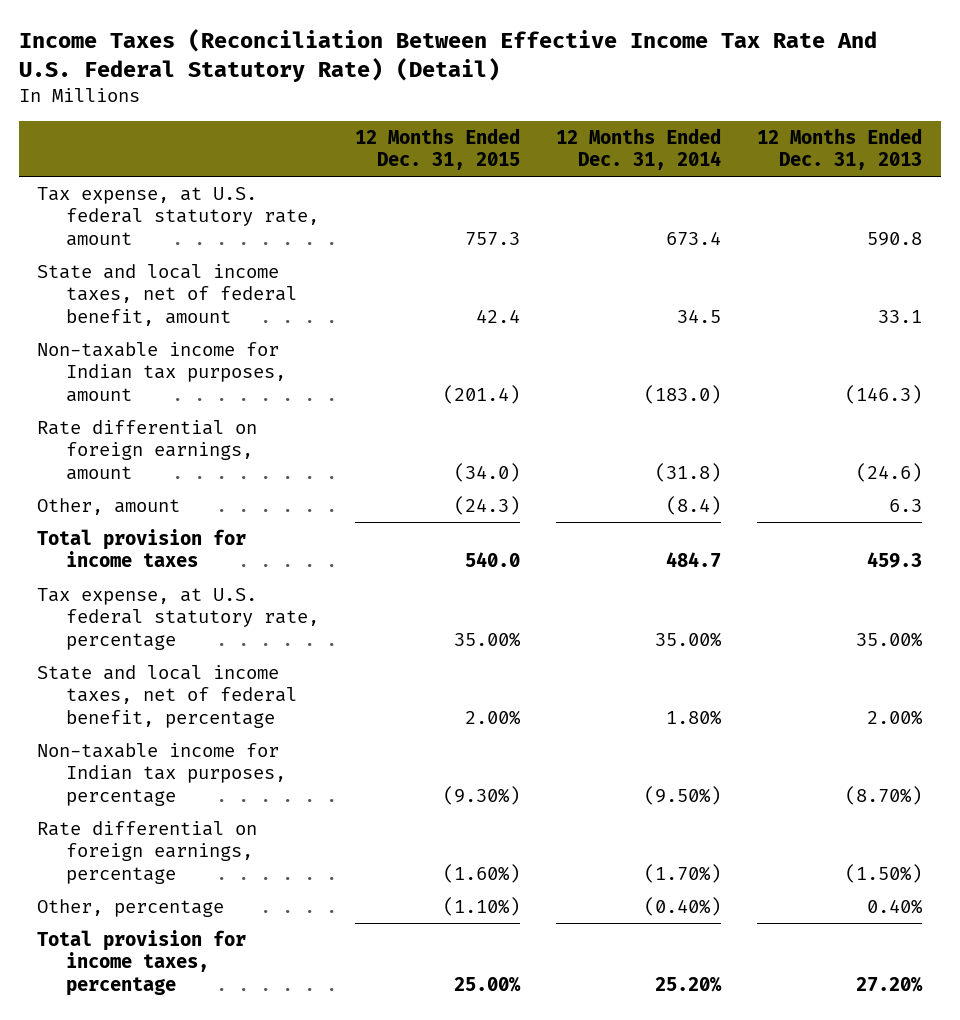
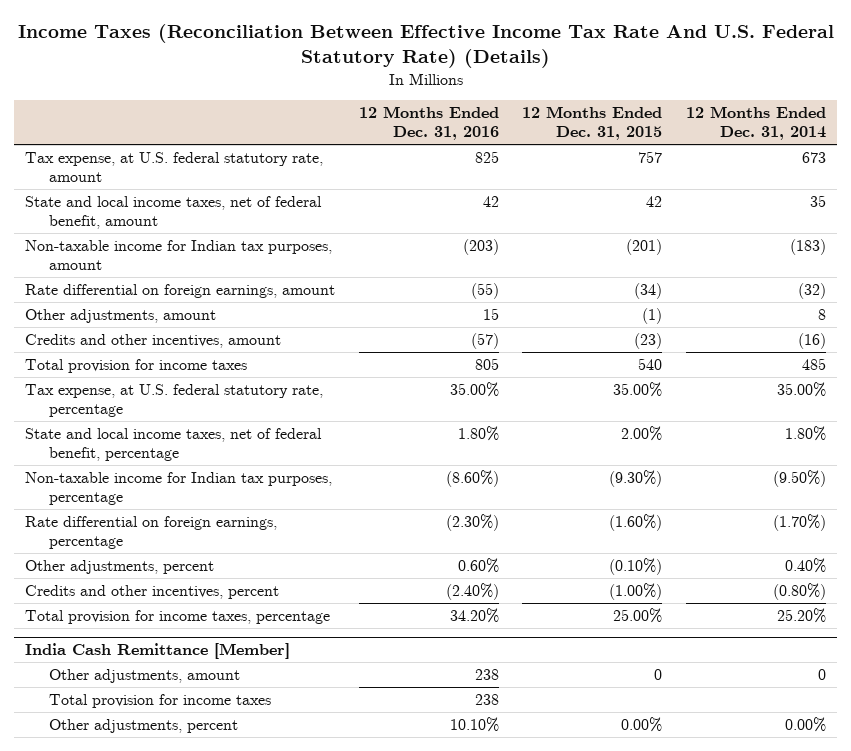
[19,29,878,83] Income Taxes (Reconciliation Between Effective Income Tax Rate And U.S. Federal Statutory Rate) (Detail) -> [17,24,834,69] Income Taxes (Reconciliation Between Effective Income Tax Rate And U.S. Federal Statutory Rate) (Details)
[757,127,923,171] 12 Months Ended Dec. 31, 2013 -> none
none -> [358,106,499,141] 12 Months Ended Dec. 31, 2016
[464,231,520,245] 757.3 -> [638,150,663,163] 757
[666,230,722,245] 673.4 -> [801,151,826,163] 673
[475,308,520,323] 42.4 -> [646,195,663,207] 42
[677,308,722,323] 34.5 -> [809,194,826,207] 35
[442,384,520,404] (201.4) -> [626,238,663,255] (201)
[644,384,722,404] (183.0) -> [789,238,826,255] (183)
[453,462,520,482] (34.0) -> [634,282,663,299] (34)
[655,462,722,482] (31.8) -> [797,282,826,299] (32)
[37,498,181,516] Other, amount -> [25,308,217,323] Other adjustments, amount
[453,496,520,516] (24.3) -> [642,307,663,324] (1)
[666,496,722,516] (8.4) -> [817,308,826,320] 8
none -> [25,333,282,348] Credits and other incentives, amount
[464,552,520,568] 540.0 -> [638,357,663,370] 540
[666,552,722,569] 484.7 -> [801,357,826,370] 485
[37,899,225,918] Other, percentage -> [25,559,215,574] Other adjustments, percent
[442,897,520,917] (1.10%) -> [609,557,663,575] (0.10%)
[644,897,722,917] (0.40%) -> [784,557,826,573] 0.40%
none -> [25,584,280,599] Credits and other incentives, percent
none -> [25,643,291,660] India Cash Remittance [Member]
none -> [49,668,241,683] Other adjustments, amount
none -> [49,693,272,708] Total provision for income taxes
none -> [49,718,239,733] Other adjustments, percent

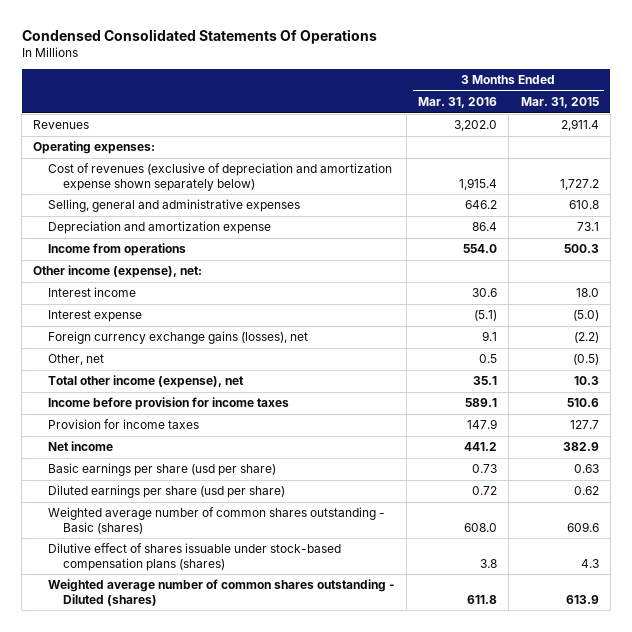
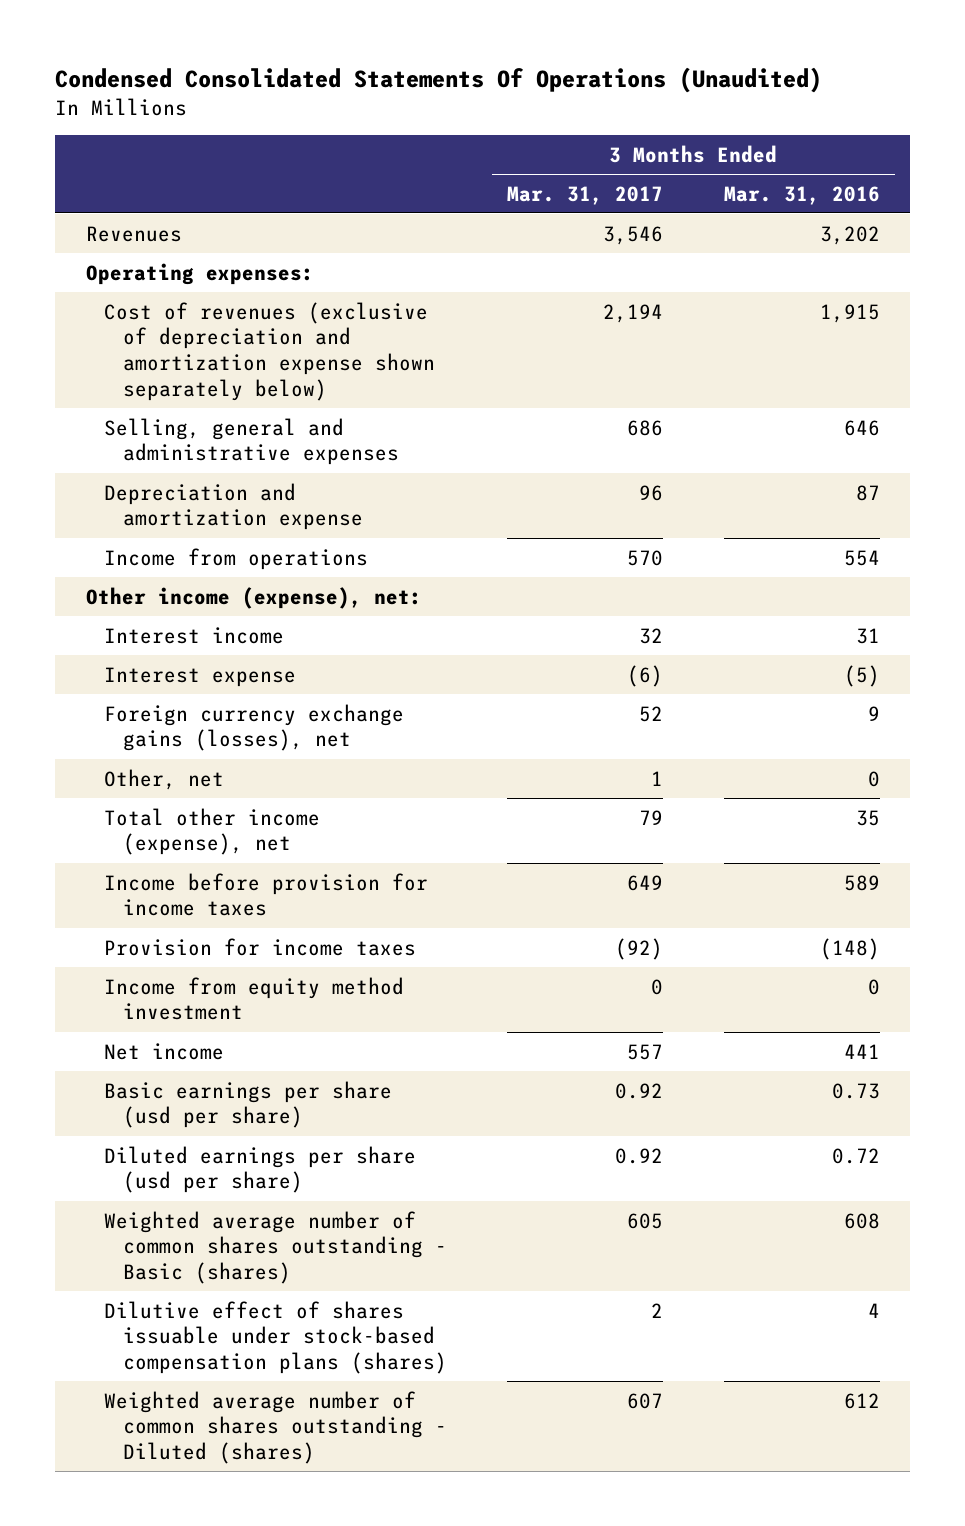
[21,28,377,44] Condensed Consolidated Statements Of Operations -> [55,67,823,94] Condensed Consolidated Statements Of Operations (Unaudited)
[520,97,599,109] Mar. 31, 2015 -> none
none -> [507,185,664,205] Mar. 31, 2017
[454,120,498,132] 3,202.0 -> [819,225,880,245] 3,202
[459,178,498,191] 1,915.4 -> [819,303,880,323] 1,915
[465,200,498,210] 646.2 -> [843,419,880,436] 646
[472,222,498,232] 86.4 -> [855,484,880,501] 87
[463,244,498,254] 554.0 -> [843,549,880,566] 554
[472,288,498,298] 30.6 -> [855,627,880,644] 31
[474,310,498,322] (5.1) -> [843,664,880,687] (5)
[482,331,498,342] 9.1 -> [867,705,880,721] 9
[479,354,498,364] 0.5 -> [867,770,880,787] 0
[473,376,498,386] 35.1 -> [855,809,880,826] 35
[465,398,498,408] 589.1 -> [843,874,880,891] 589
[467,419,498,430] 147.9 -> [819,937,880,960] (148)
none -> [104,976,405,1021] Income from equity method investment
[464,442,498,452] 441.2 -> [843,1043,880,1059] 441
[464,523,498,533] 608.0 -> [843,1212,880,1229] 608
[480,559,498,569] 3.8 -> [867,1302,880,1318] 4
[467,595,498,605] 611.8 -> [843,1392,880,1409] 612

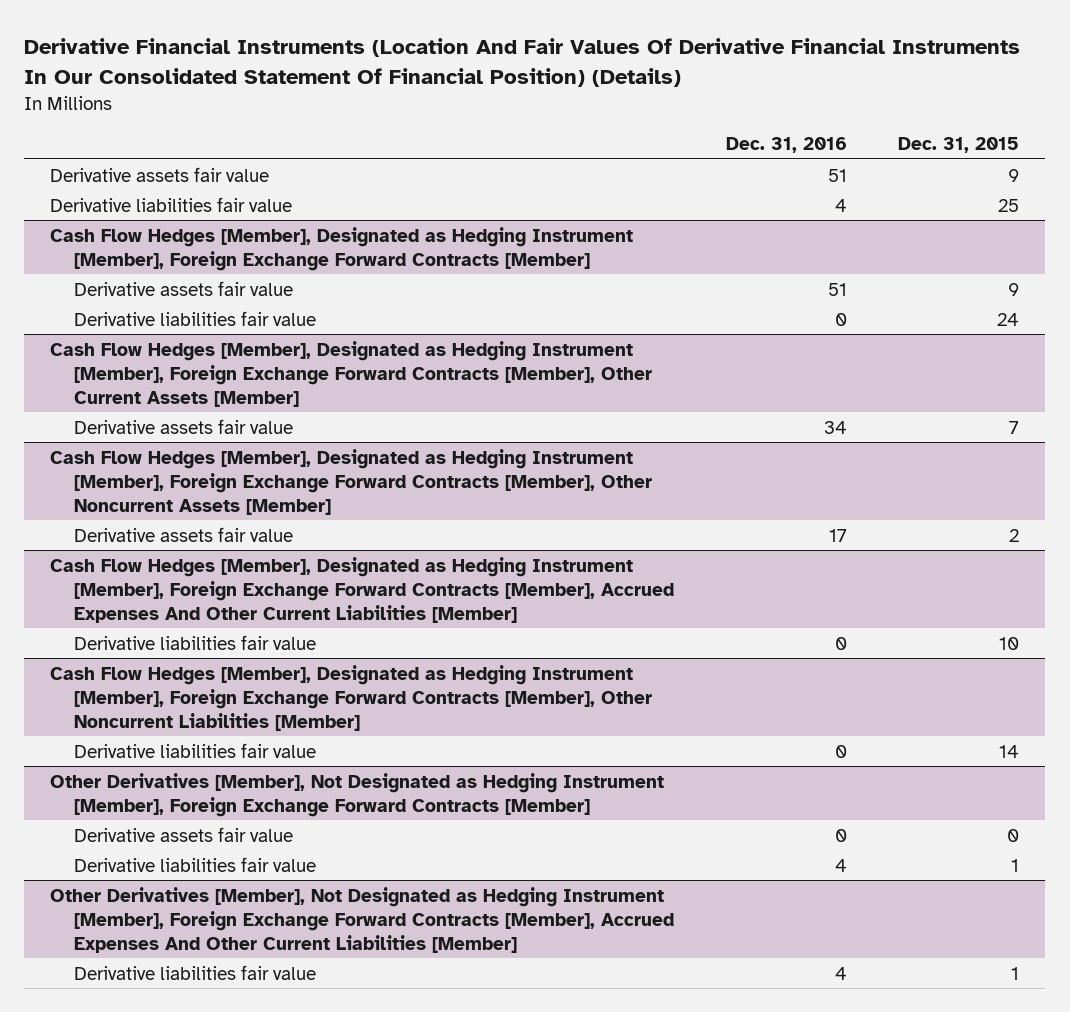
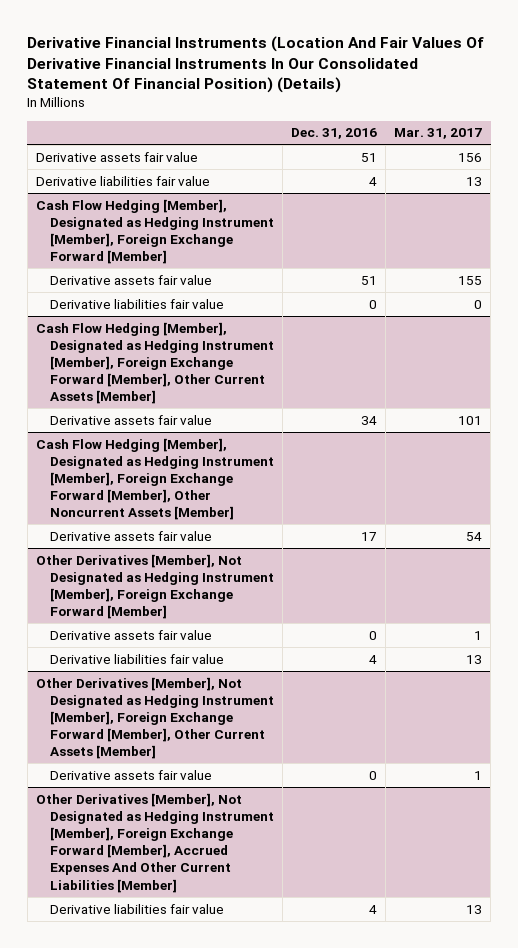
[898,137,1020,154] Dec. 31, 2015 -> none
none -> [394,128,483,140] Mar. 31, 2017
[50,226,634,271] Cash Flow Hedges [Member], Designated as Hedging Instrument [Member], Foreign Exchange Forward Contracts [Member] -> [35,198,274,265] Cash Flow Hedging [Member], Designated as Hedging Instrument [Member], Foreign Exchange Forward [Member]
[50,340,652,407] Cash Flow Hedges [Member], Designated as Hedging Instrument [Member], Foreign Exchange Forward Contracts [Member], Other Current Assets [Member] -> [35,321,274,405] Cash Flow Hedging [Member], Designated as Hedging Instrument [Member], Foreign Exchange Forward [Member], Other Current Assets [Member]
[50,448,652,515] Cash Flow Hedges [Member], Designated as Hedging Instrument [Member], Foreign Exchange Forward Contracts [Member], Other Noncurrent Assets [Member] -> [35,437,274,521] Cash Flow Hedging [Member], Designated as Hedging Instrument [Member], Foreign Exchange Forward [Member], Other Noncurrent Assets [Member]
[50,556,674,623] Cash Flow Hedges [Member], Designated as Hedging Instrument [Member], Foreign Exchange Forward Contracts [Member], Accrued Expenses And Other Current Liabilities [Member] -> none
[73,634,316,650] Derivative liabilities fair value -> none
[50,664,652,731] Cash Flow Hedges [Member], Designated as Hedging Instrument [Member], Foreign Exchange Forward Contracts [Member], Other Noncurrent Liabilities [Member] -> none
[73,742,316,758] Derivative liabilities fair value -> none
[50,772,665,817] Other Derivatives [Member], Not Designated as Hedging Instrument [Member], Foreign Exchange Forward Contracts [Member] -> [35,553,274,620] Other Derivatives [Member], Not Designated as Hedging Instrument [Member], Foreign Exchange Forward [Member]
none -> [35,676,274,760] Other Derivatives [Member], Not Designated as Hedging Instrument [Member], Foreign Exchange Forward [Member], Other Current Assets [Member]
none -> [49,769,212,780] Derivative assets fair value
[50,886,674,953] Other Derivatives [Member], Not Designated as Hedging Instrument [Member], Foreign Exchange Forward Contracts [Member], Accrued Expenses And Other Current Liabilities [Member] -> [35,792,274,893] Other Derivatives [Member], Not Designated as Hedging Instrument [Member], Foreign Exchange Forward [Member], Accrued Expenses And Other Current Liabilities [Member]

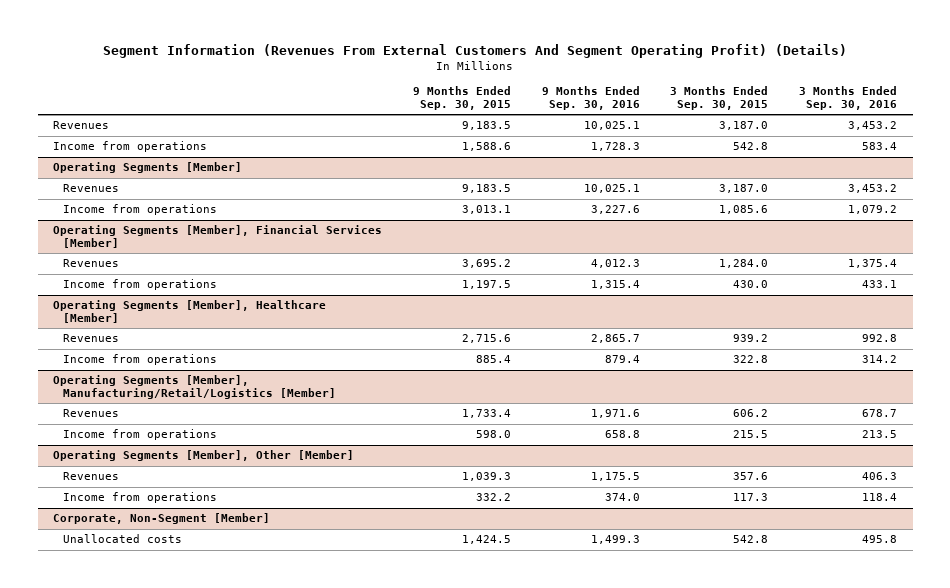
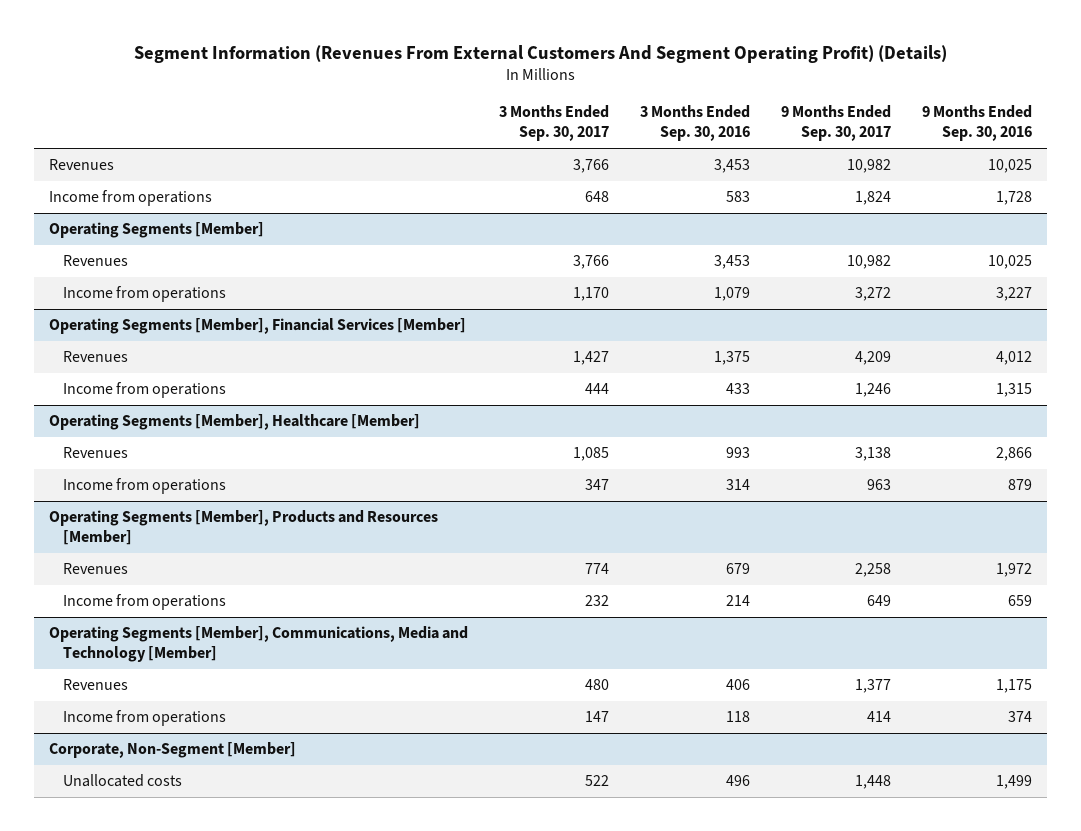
[412,86,511,110] 9 Months Ended Sep. 30, 2015 -> none
[670,86,769,110] 3 Months Ended Sep. 30, 2015 -> none
none -> [499,105,610,142] 3 Months Ended Sep. 30, 2017
none -> [781,105,892,142] 9 Months Ended Sep. 30, 2017
[583,121,640,131] 10,025.1 -> [987,159,1032,174] 10,025
[848,121,898,131] 3,453.2 -> [714,159,751,174] 3,453
[590,142,640,152] 1,728.3 -> [995,191,1032,206] 1,728
[862,142,898,151] 583.4 -> [726,191,751,203] 583
[583,184,640,194] 10,025.1 -> [987,255,1032,270] 10,025
[848,184,898,194] 3,453.2 -> [714,255,751,270] 3,453
[590,205,640,215] 3,227.6 -> [995,287,1032,302] 3,227
[848,205,898,215] 1,079.2 -> [714,287,751,302] 1,079
[590,259,640,269] 4,012.3 -> [995,351,1032,366] 4,012
[848,259,898,269] 1,375.4 -> [714,351,751,366] 1,375
[590,280,640,290] 1,315.4 -> [995,383,1032,398] 1,315
[862,280,898,289] 433.1 -> [726,383,751,395] 433
[53,375,337,400] Operating Segments [Member], Manufacturing/Retail/Logistics [Member] -> none
[53,450,355,462] Operating Segments [Member], Other [Member] -> none
[590,334,640,344] 2,865.7 -> [995,447,1032,462] 2,866
[862,334,898,343] 992.8 -> [726,447,751,459] 993
[604,355,640,364] 879.4 -> [1007,479,1032,491] 879
[862,355,898,364] 314.2 -> [726,479,751,491] 314
none -> [49,510,439,546] Operating Segments [Member], Products and Resources [Member]
[590,409,640,419] 1,971.6 -> [995,563,1032,578] 1,972
[862,409,898,418] 678.7 -> [726,563,751,575] 679
[604,430,640,439] 658.8 -> [1007,595,1032,607] 659
[862,430,898,439] 213.5 -> [726,595,751,607] 214
none -> [49,626,469,663] Operating Segments [Member], Communications, Media and Technology [Member]
[590,472,640,482] 1,175.5 -> [995,679,1032,694] 1,175
[862,472,898,481] 406.3 -> [726,679,751,691] 406
[604,493,640,502] 374.0 -> [1007,711,1032,723] 374
[862,493,898,502] 118.4 -> [726,711,751,723] 118
[590,535,640,545] 1,499.3 -> [995,775,1032,790] 1,499
[862,535,898,544] 495.8 -> [726,775,751,787] 496

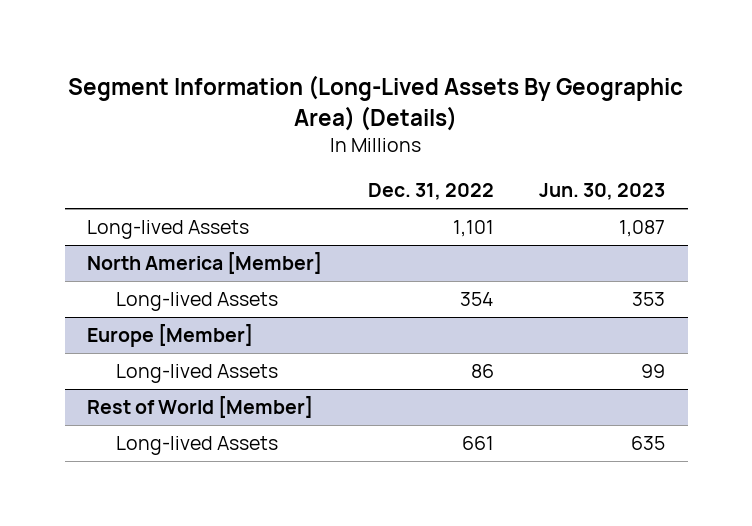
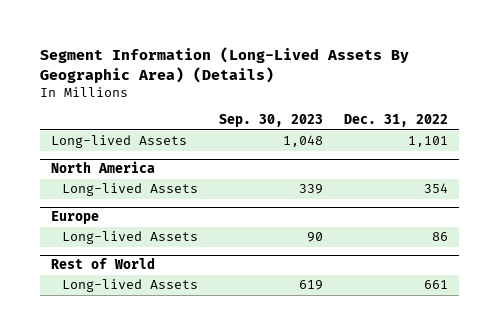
[539,183,666,201] Jun. 30, 2023 -> none
none -> [219,114,324,128] Sep. 30, 2023
[87,252,323,275] North America [Member] -> [50,161,155,174] North America
[87,324,254,348] Europe [Member] -> [50,211,99,225] Europe
[87,396,314,419] Rest of World [Member] -> [50,257,155,270] Rest of World

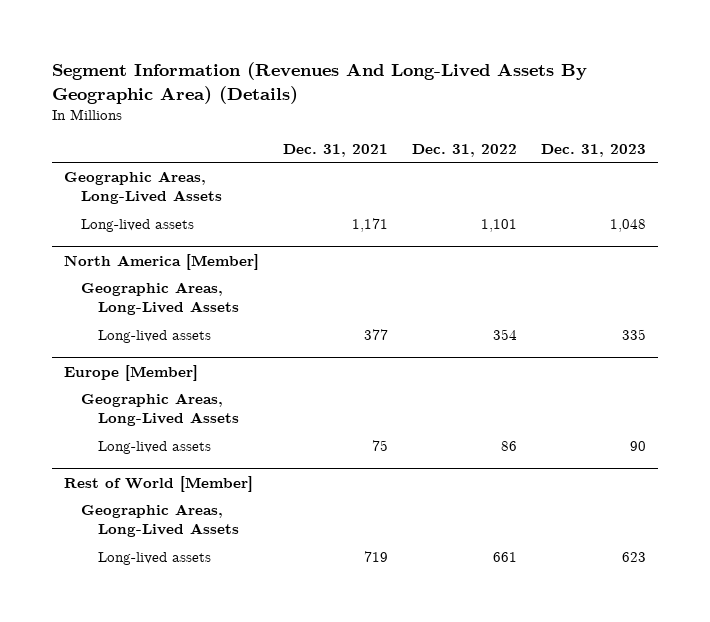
[40,47,410,83] Segment Information (Long-Lived Assets By Geographic Area) (Details) -> [52,62,588,104] Segment Information (Revenues And Long-Lived Assets By Geographic Area) (Details)
[219,114,324,128] Sep. 30, 2023 -> none
none -> [283,144,389,158] Dec. 31, 2021
none -> [540,144,646,158] Dec. 31, 2023
none -> [64,170,222,205] Geographic Areas, Long-Lived Assets
[50,135,187,149] Long-lived Assets -> [80,218,194,232] Long-lived assets
[50,161,155,174] North America -> [64,253,260,270] North America [Member]
none -> [80,281,239,316] Geographic Areas, Long-Lived Assets
[61,183,198,197] Long-lived Assets -> [97,329,211,343] Long-lived assets
[50,211,99,225] Europe -> [64,364,199,381] Europe [Member]
none -> [80,392,239,427] Geographic Areas, Long-Lived Assets
[61,231,198,245] Long-lived Assets -> [97,440,211,454] Long-lived assets
[50,257,155,270] Rest of World -> [64,475,254,492] Rest of World [Member]
none -> [80,503,239,538] Geographic Areas, Long-Lived Assets
[61,279,198,293] Long-lived Assets -> [97,551,211,565] Long-lived assets

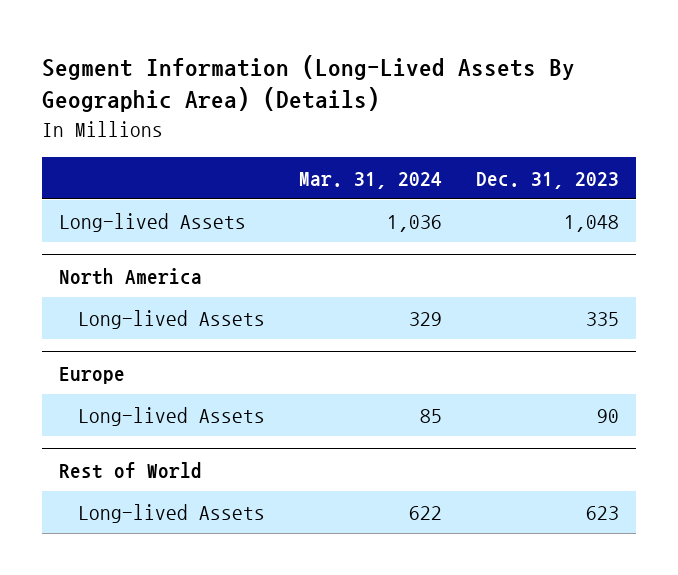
[52,62,588,104] Segment Information (Revenues And Long-Lived Assets By Geographic Area) (Details) -> [41,54,575,113] Segment Information (Long-Lived Assets By Geographic Area) (Details)
[283,144,389,158] Dec. 31, 2021 -> none
[412,144,518,158] Dec. 31, 2022 -> none
none -> [299,171,443,189] Mar. 31, 2024
[64,170,222,205] Geographic Areas, Long-Lived Assets -> none
[80,281,239,316] Geographic Areas, Long-Lived Assets -> none
[80,392,239,427] Geographic Areas, Long-Lived Assets -> none
[80,503,239,538] Geographic Areas, Long-Lived Assets -> none
[80,218,194,232] Long-lived assets -> [58,212,246,232] Long-lived Assets
[64,253,260,270] North America [Member] -> [58,267,202,285] North America
[97,329,211,343] Long-lived assets -> [78,309,266,329] Long-lived Assets
[64,364,199,381] Europe [Member] -> [58,366,125,384] Europe
[97,440,211,454] Long-lived assets -> [78,406,266,426] Long-lived Assets
[64,475,254,492] Rest of World [Member] -> [58,461,202,479] Rest of World
[97,551,211,565] Long-lived assets -> [78,503,266,523] Long-lived Assets

